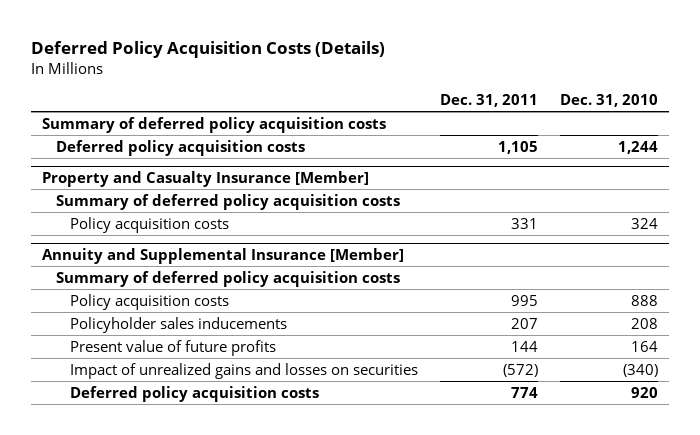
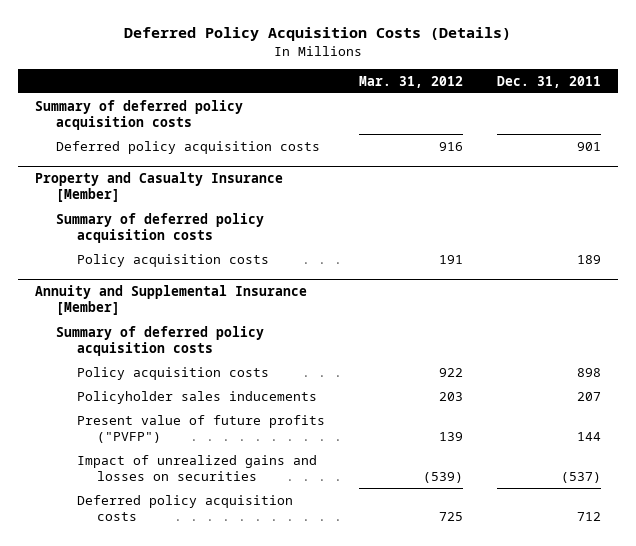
[559,94,658,108] Dec. 31, 2010 -> none
none -> [358,75,463,88] Mar. 31, 2012
[497,140,538,154] 1,105 -> [577,141,602,151] 901
[510,217,538,229] 331 -> [577,254,602,264] 189
[510,294,538,306] 995 -> [577,367,602,377] 898
[70,339,277,356] Present value of future profits -> [76,414,325,444] Present value of future profits ("PVFP")
[502,363,538,377] (572) -> [561,472,602,484] (537)
[510,386,538,398] 774 -> [577,512,602,522] 712

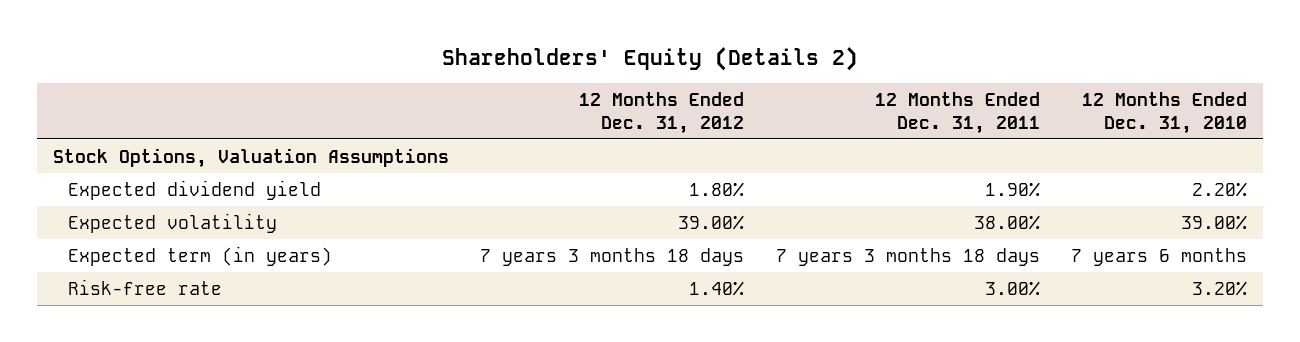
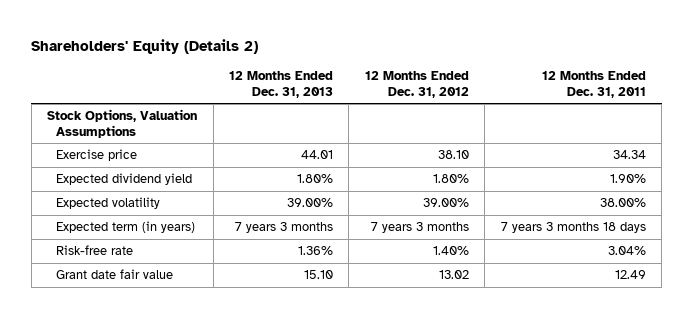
[1082,91,1248,134] 12 Months Ended Dec. 31, 2010 -> none
none -> [229,71,334,99] 12 Months Ended Dec. 31, 2013
none -> [56,149,138,162] Exercise price
[480,247,745,266] 7 years 3 months 18 days -> [370,222,469,234] 7 years 3 months
[984,280,1040,296] 3.00% -> [607,246,646,256] 3.04%
none -> [56,269,174,280] Grant date fair value

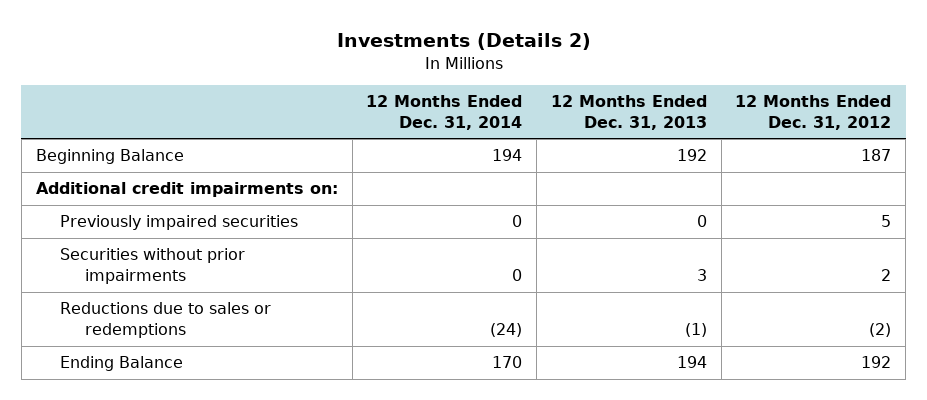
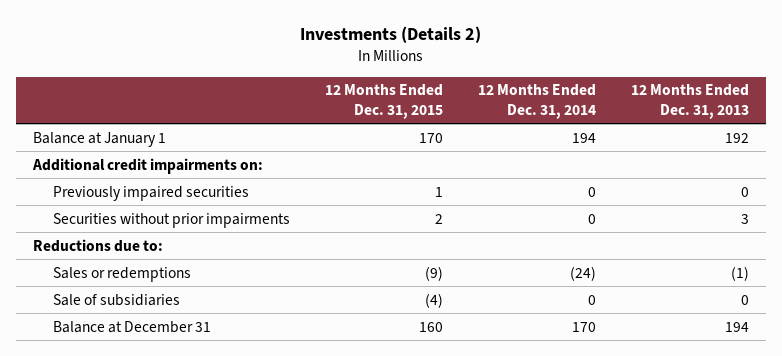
[735,95,892,130] 12 Months Ended Dec. 31, 2012 -> none
none -> [325,84,444,119] 12 Months Ended Dec. 31, 2015
[35,149,184,165] Beginning Balance -> [33,131,167,147] Balance at January 1
none -> [33,238,164,252] Reductions due to:
[60,302,272,339] Reductions due to sales or redemptions -> [53,266,192,282] Sales or redemptions
none -> [53,293,181,306] Sale of subsidiaries
[60,356,184,372] Ending Balance -> [53,320,212,333] Balance at December 31

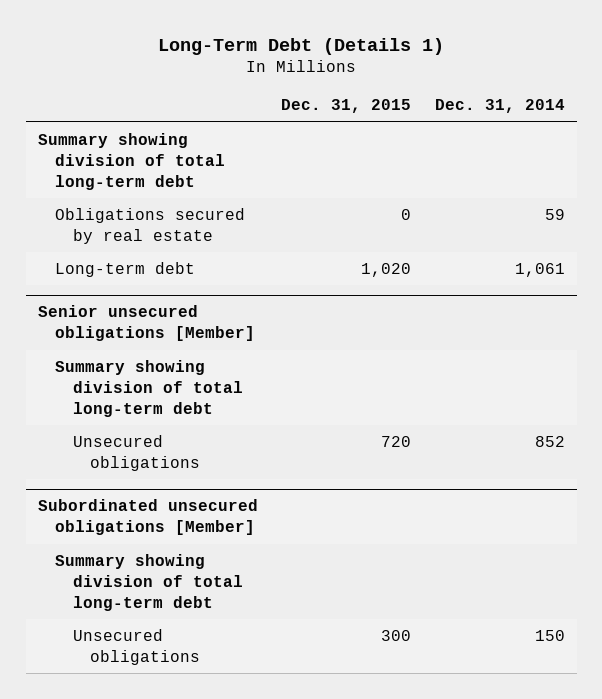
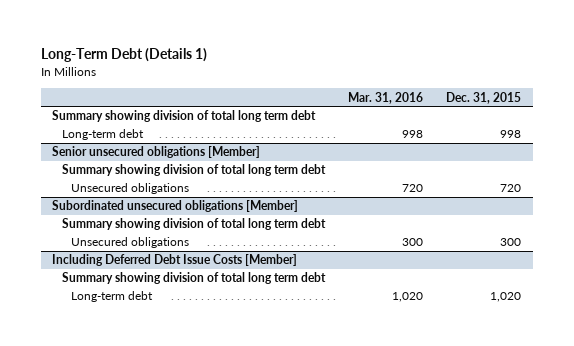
[434,99,565,114] Dec. 31, 2014 -> none
none -> [348,91,424,104] Mar. 31, 2016
[55,207,246,244] Obligations secured by real estate -> none
[37,132,226,190] Summary showing division of total long-term debt -> [52,110,317,123] Summary showing division of total long term debt
[361,262,412,277] 1,020 -> [500,130,522,139] 998
[55,359,243,417] Summary showing division of total long-term debt -> [61,164,326,177] Summary showing division of total long term debt
[55,553,243,611] Summary showing division of total long-term debt -> [61,218,326,231] Summary showing division of total long term debt
none -> [52,254,298,267] Including Deferred Debt Issue Costs [Member]
none -> [61,272,326,285] Summary showing division of total long term debt
none -> [71,291,154,303] Long-term debt

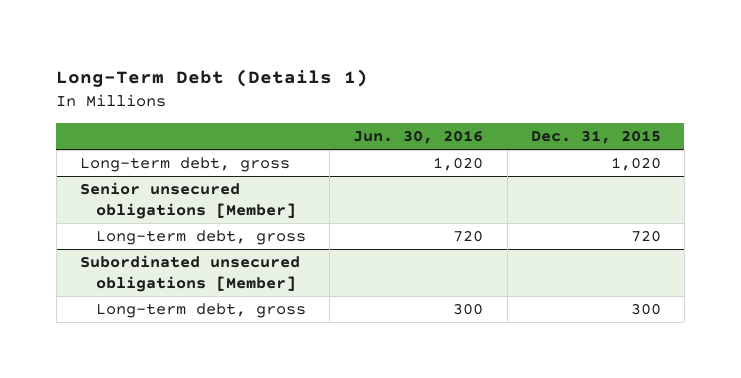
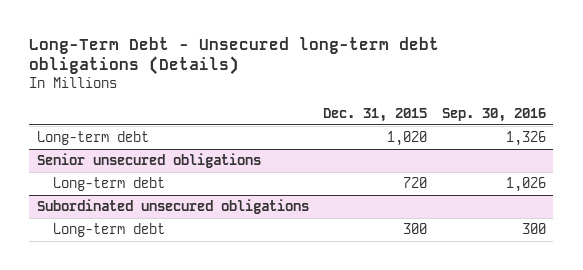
[56,68,369,87] Long-Term Debt (Details 1) -> [29,36,440,76] Long-Term Debt - Unsecured long-term debt obligations (Details)
[353,130,484,145] Jun. 30, 2016 -> none
none -> [442,107,547,122] Sep. 30, 2016
[79,157,290,173] Long-term debt, gross -> [36,131,149,146] Long-term debt
[79,182,297,220] Senior unsecured obligations [Member] -> [36,153,261,169] Senior unsecured obligations
[96,230,307,246] Long-term debt, gross -> [52,177,165,192] Long-term debt
[79,255,300,293] Subordinated unsecured obligations [Member] -> [36,199,309,215] Subordinated unsecured obligations
[96,303,307,319] Long-term debt, gross -> [52,223,165,238] Long-term debt

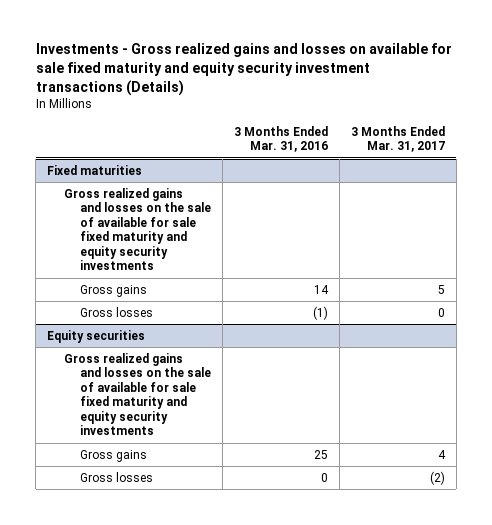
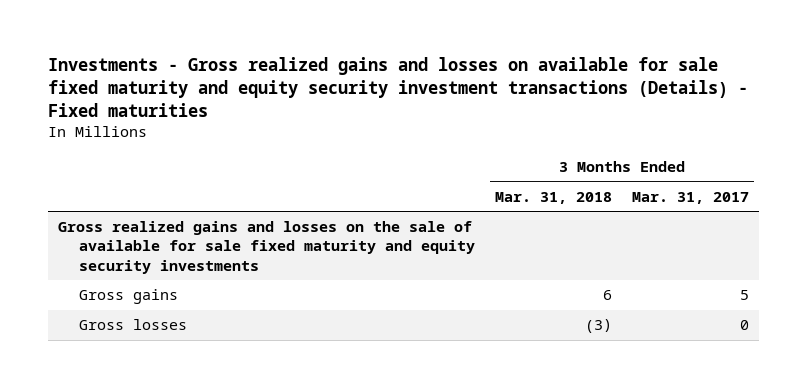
[35,43,452,96] Investments - Gross realized gains and losses on available for sale fixed maturity and equity security investment transactions (Details) -> [47,56,748,118] Investments - Gross realized gains and losses on available for sale fixed maturity and equity security investment transactions (Details) - Fixed maturities
[234,125,329,153] 3 Months Ended Mar. 31, 2016 -> none
none -> [495,191,613,204] Mar. 31, 2018
[47,165,143,176] Fixed maturities -> none
[47,330,146,344] Equity securities -> none
[63,353,212,436] Gross realized gains and losses on the sale of available for sale fixed maturity and equity security investments -> none
[80,450,148,463] Gross gains -> none
[80,472,154,483] Gross losses -> none

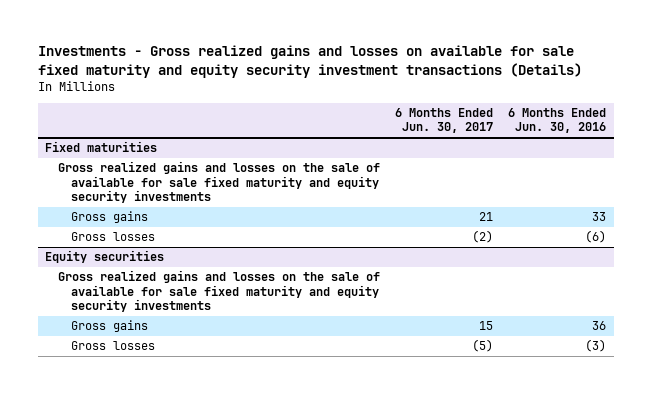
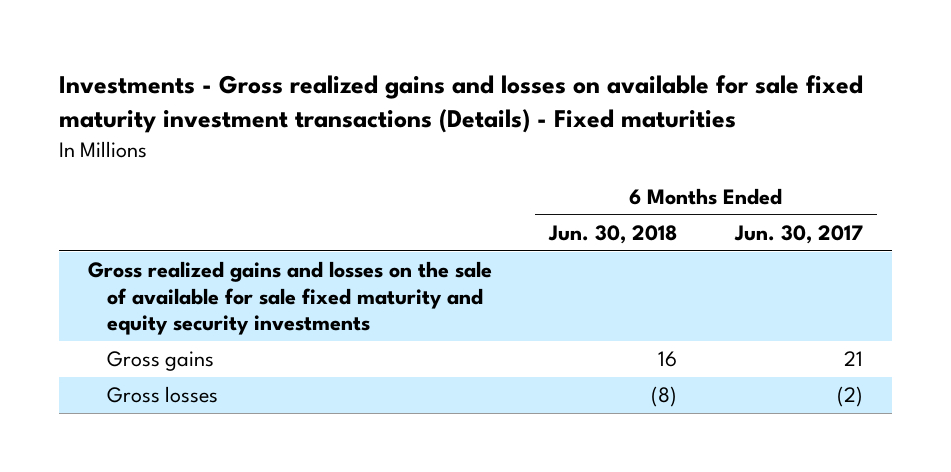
[37,45,582,78] Investments - Gross realized gains and losses on available for sale fixed maturity and equity security investment transactions (Details) -> [59,75,864,134] Investments - Gross realized gains and losses on available for sale fixed maturity investment transactions (Details) - Fixed maturities
[508,107,607,134] 6 Months Ended Jun. 30, 2016 -> none
none -> [548,225,678,245] Jun. 30, 2018
[45,141,158,153] Fixed maturities -> none
[45,250,165,264] Equity securities -> none
[58,270,381,313] Gross realized gains and losses on the sale of available for sale fixed maturity and equity security investments -> none
[70,320,148,333] Gross gains -> none
[70,341,155,351] Gross losses -> none

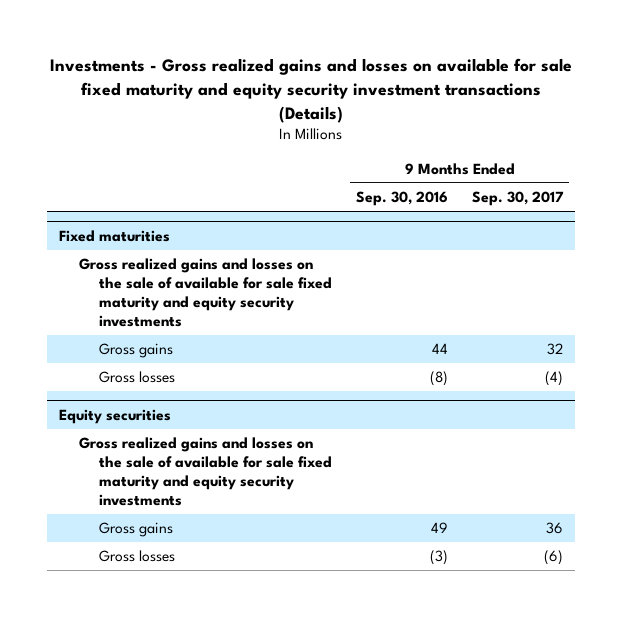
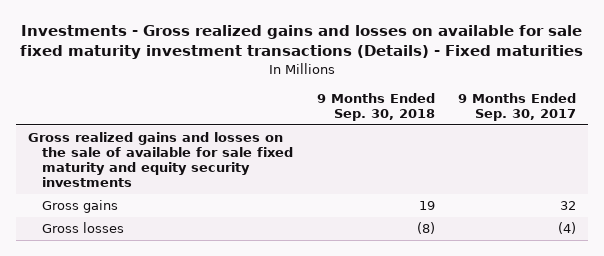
[50,58,573,123] Investments - Gross realized gains and losses on available for sale fixed maturity and equity security investment transactions (Details) -> [20,25,584,60] Investments - Gross realized gains and losses on available for sale fixed maturity investment transactions (Details) - Fixed maturities
[356,191,449,207] Sep. 30, 2016 -> none
none -> [316,92,435,121] 9 Months Ended Sep. 30, 2018
[59,229,171,242] Fixed maturities -> none
[59,408,172,424] Equity securities -> none
[79,437,333,507] Gross realized gains and losses on the sale of available for sale fixed maturity and equity security investments -> none
[99,522,174,538] Gross gains -> none
[99,550,176,563] Gross losses -> none

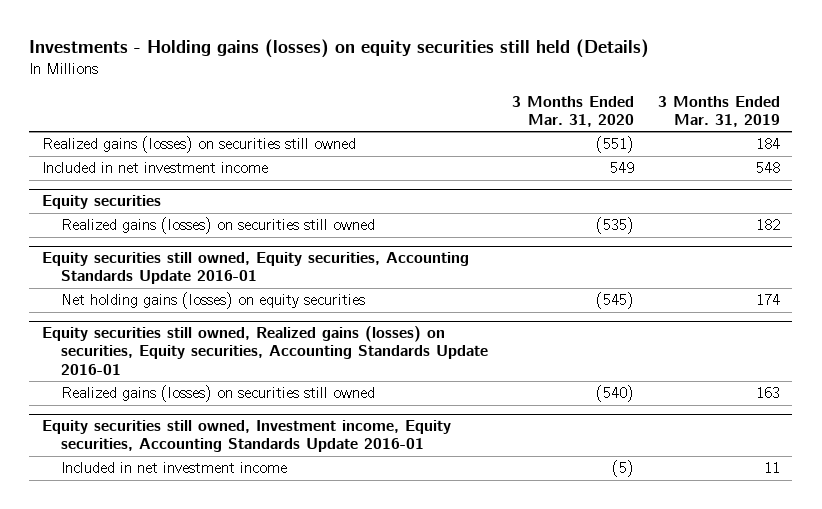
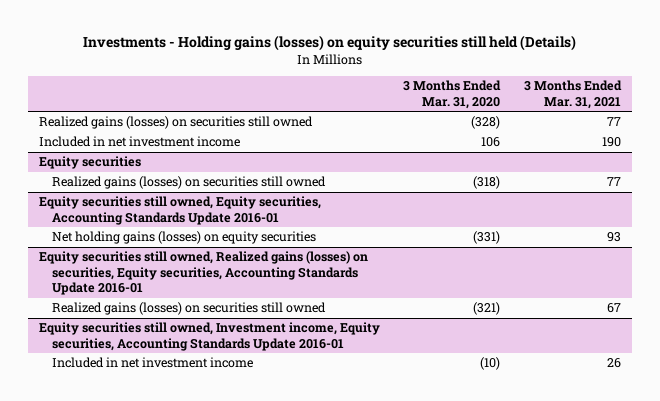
[658,95,781,127] 3 Months Ended Mar. 31, 2019 -> none
none -> [523,80,622,109] 3 Months Ended Mar. 31, 2021
[595,136,634,154] (551) -> [471,116,501,130] (328)
[609,162,634,174] 549 -> [481,137,501,148] 106
[595,217,634,235] (535) -> [473,176,501,190] (318)
[595,292,634,310] (545) -> [473,231,501,245] (331)
[595,385,634,403] (540) -> [473,302,501,316] (321)
[611,460,634,478] (5) -> [480,357,501,371] (10)

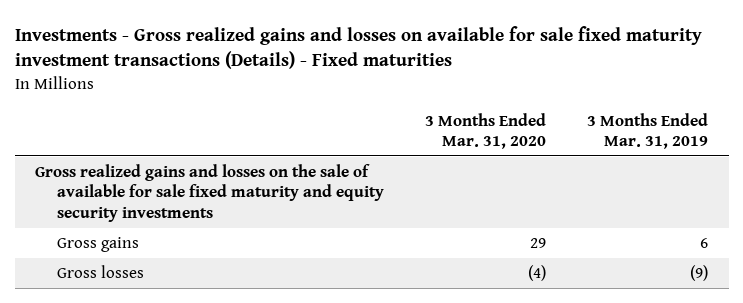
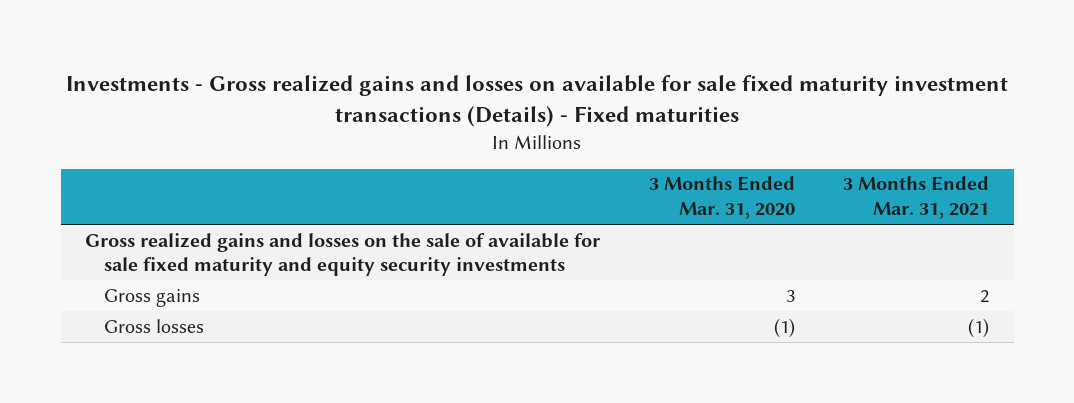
[586,112,708,149] 3 Months Ended Mar. 31, 2019 -> none
none -> [843,176,990,220] 3 Months Ended Mar. 31, 2021
[529,238,546,249] 29 -> [785,289,795,302] 3
[527,265,546,282] (4) -> [773,317,795,338] (1)

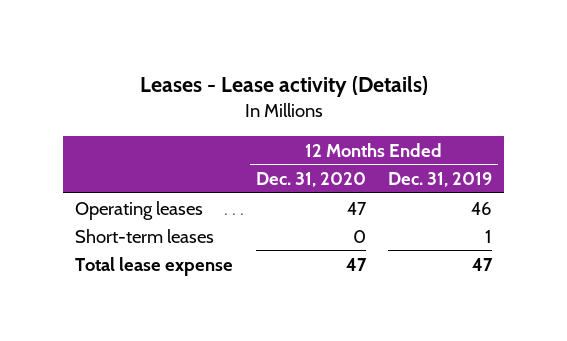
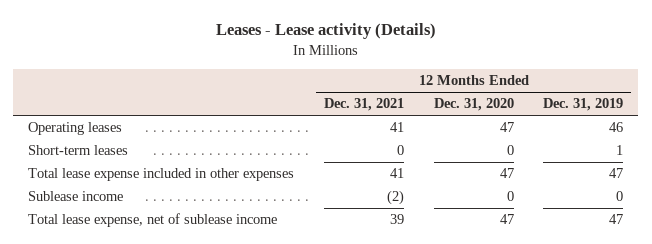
none -> [323,98,404,112] Dec. 31, 2021
none -> [28,168,295,182] Total lease expense included in other expenses
none -> [28,191,124,202] Sublease income
[74,256,233,276] Total lease expense -> [28,213,278,228] Total lease expense, net of sublease income

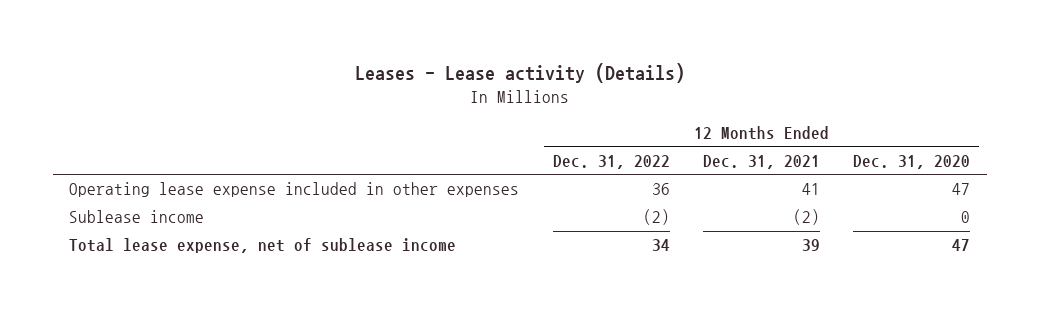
[543,98,624,112] Dec. 31, 2019 -> none
none -> [552,154,670,169] Dec. 31, 2022
[28,145,129,156] Short-term leases -> none
[28,168,295,182] Total lease expense included in other expenses -> none
[28,122,123,136] Operating leases -> [69,182,520,198] Operating lease expense included in other expenses

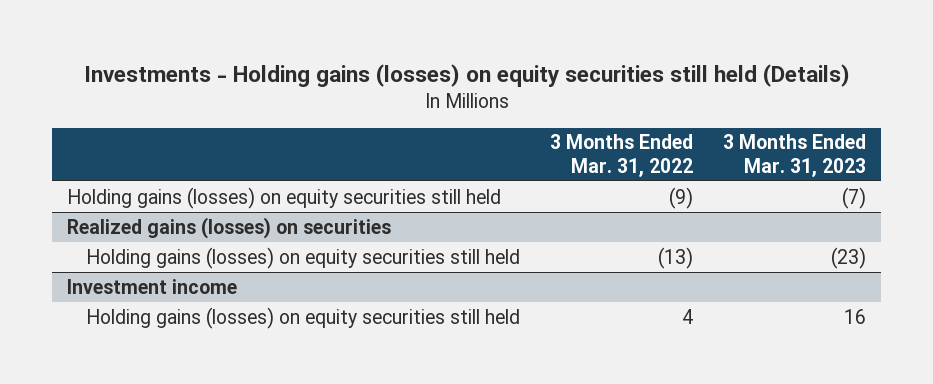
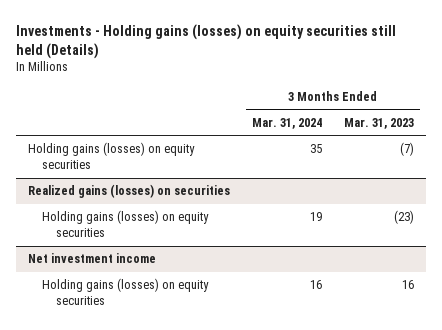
[550,134,694,177] 3 Months Ended Mar. 31, 2022 -> none
none -> [252,117,323,129] Mar. 31, 2024
[66,186,501,209] Holding gains (losses) on equity securities still held -> [27,142,195,170] Holding gains (losses) on equity securities
[86,246,521,269] Holding gains (losses) on equity securities still held -> [41,210,209,238] Holding gains (losses) on equity securities
[66,278,237,294] Investment income -> [27,253,156,264] Net investment income
[86,306,521,329] Holding gains (losses) on equity securities still held -> [41,278,209,306] Holding gains (losses) on equity securities

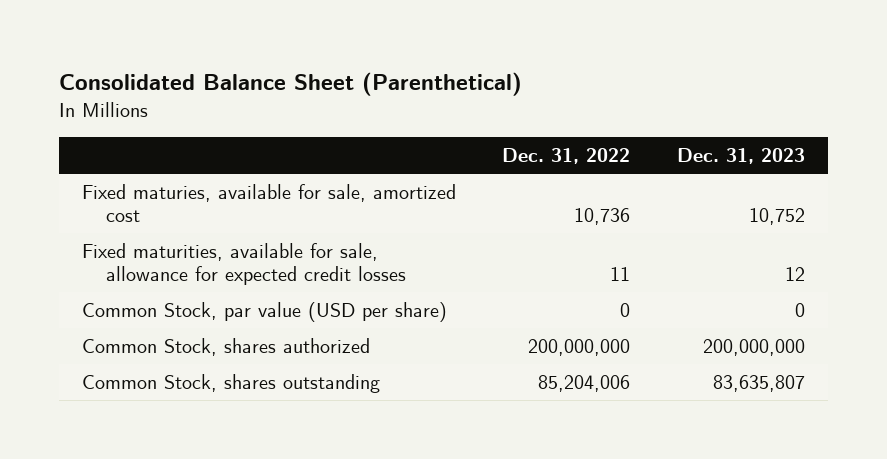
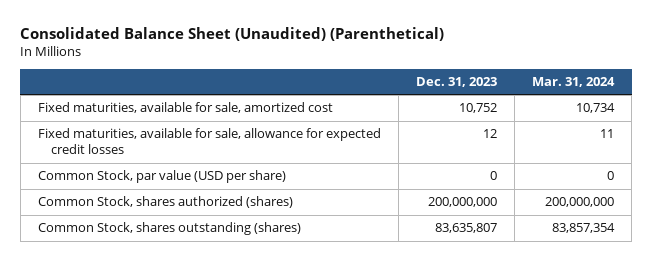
[59,72,523,97] Consolidated Balance Sheet (Parenthetical) -> [20,27,445,42] Consolidated Balance Sheet (Unaudited) (Parenthetical)
[502,148,631,165] Dec. 31, 2022 -> none
none -> [532,76,616,87] Mar. 31, 2024
[82,183,457,223] Fixed maturies, available for sale, amortized cost -> [37,102,333,114] Fixed maturities, available for sale, amortized cost
[82,337,371,356] Common Stock, shares authorized -> [37,196,293,209] Common Stock, shares authorized (shares)
[82,373,381,393] Common Stock, shares outstanding -> [37,222,301,236] Common Stock, shares outstanding (shares)

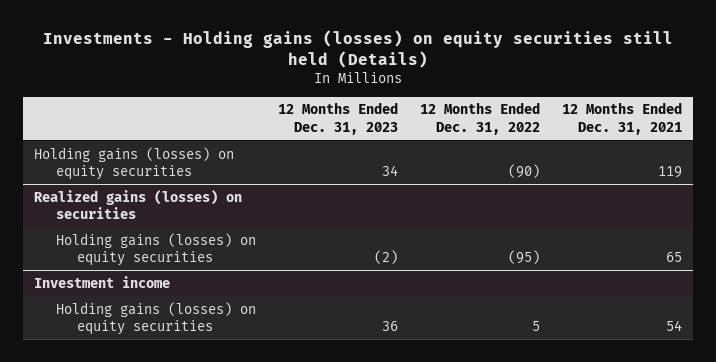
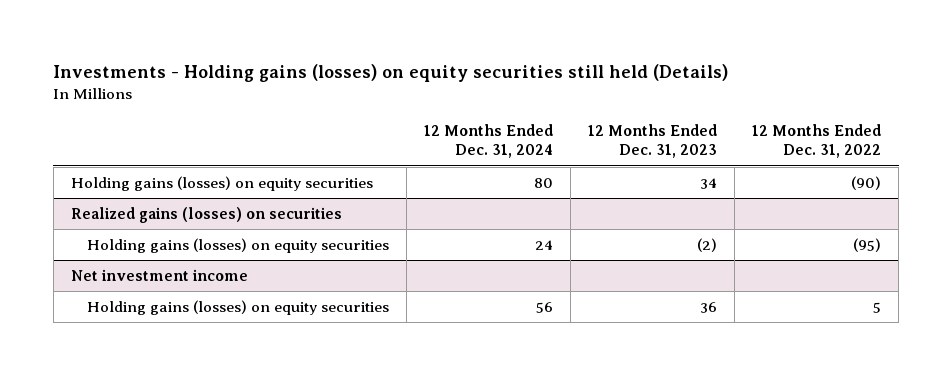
[561,102,682,135] 12 Months Ended Dec. 31, 2021 -> none
none -> [424,123,554,159] 12 Months Ended Dec. 31, 2024
[34,275,171,288] Investment income -> [70,269,248,282] Net investment income

